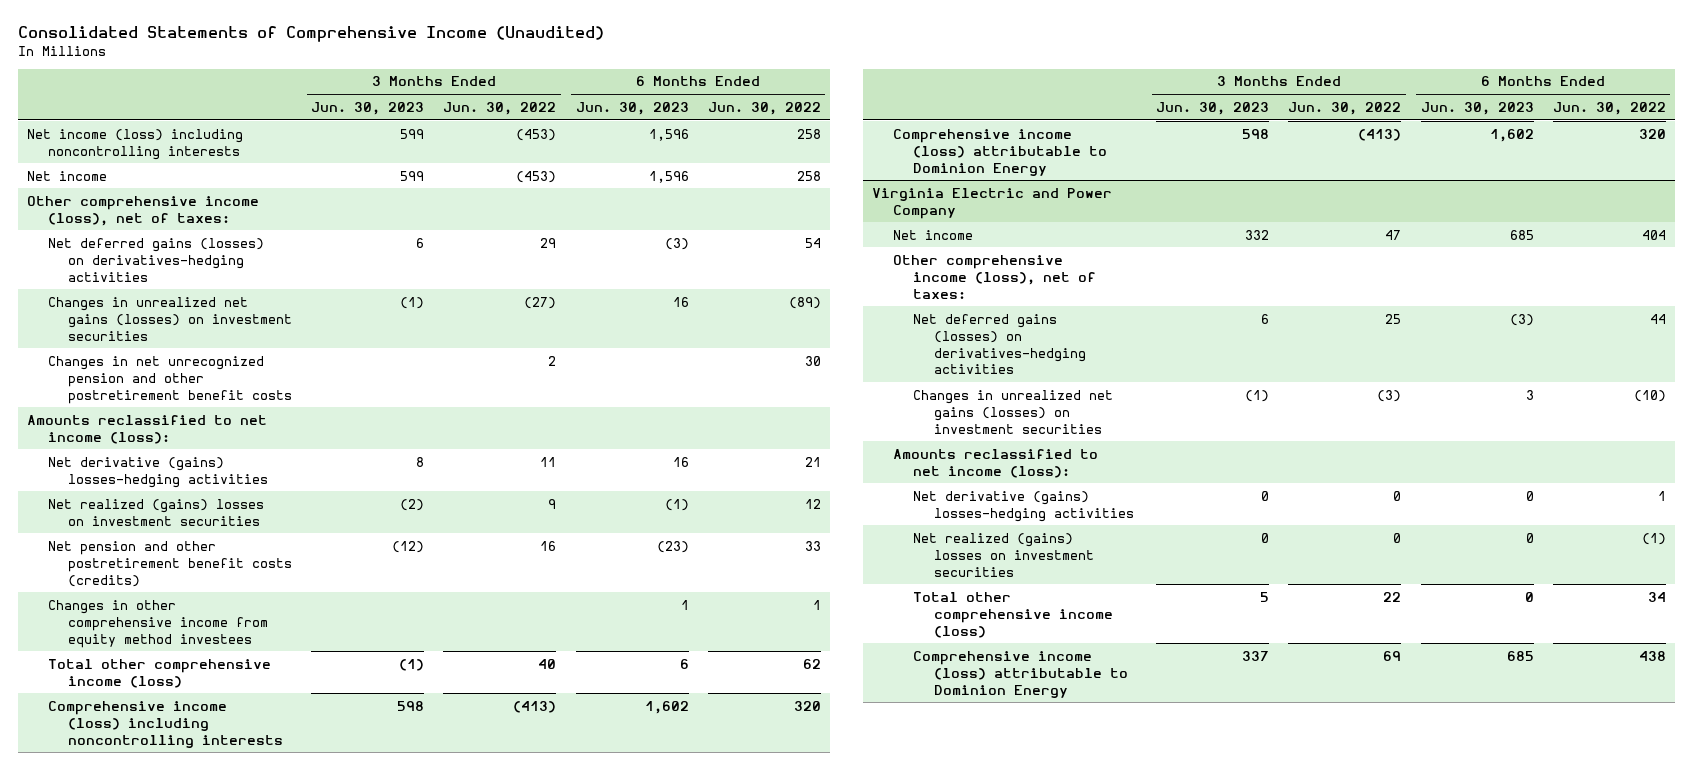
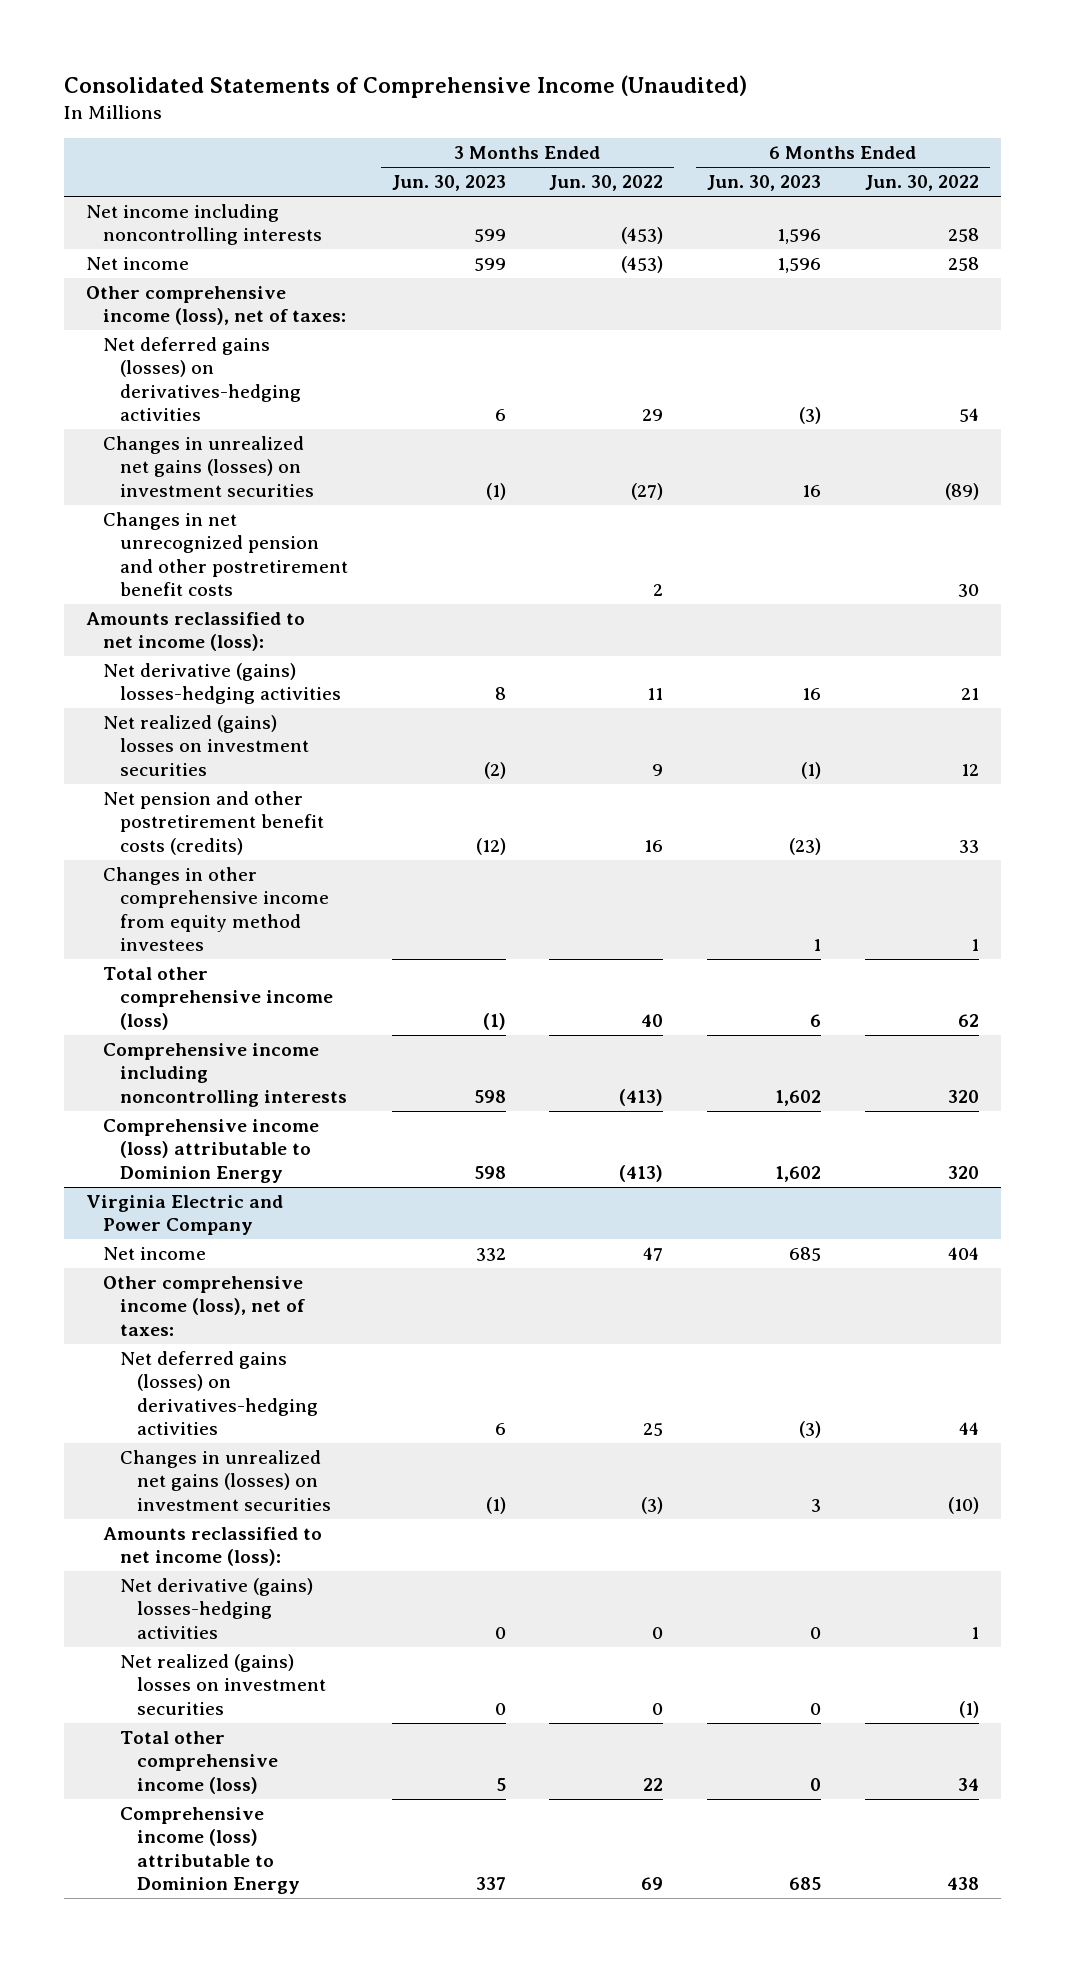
[27,128,244,160] Net income (loss) including noncontrolling interests -> [85,204,322,246] Net income including noncontrolling interests
[47,700,284,748] Comprehensive income (loss) including noncontrolling interests -> [102,1043,347,1107] Comprehensive income including noncontrolling interests

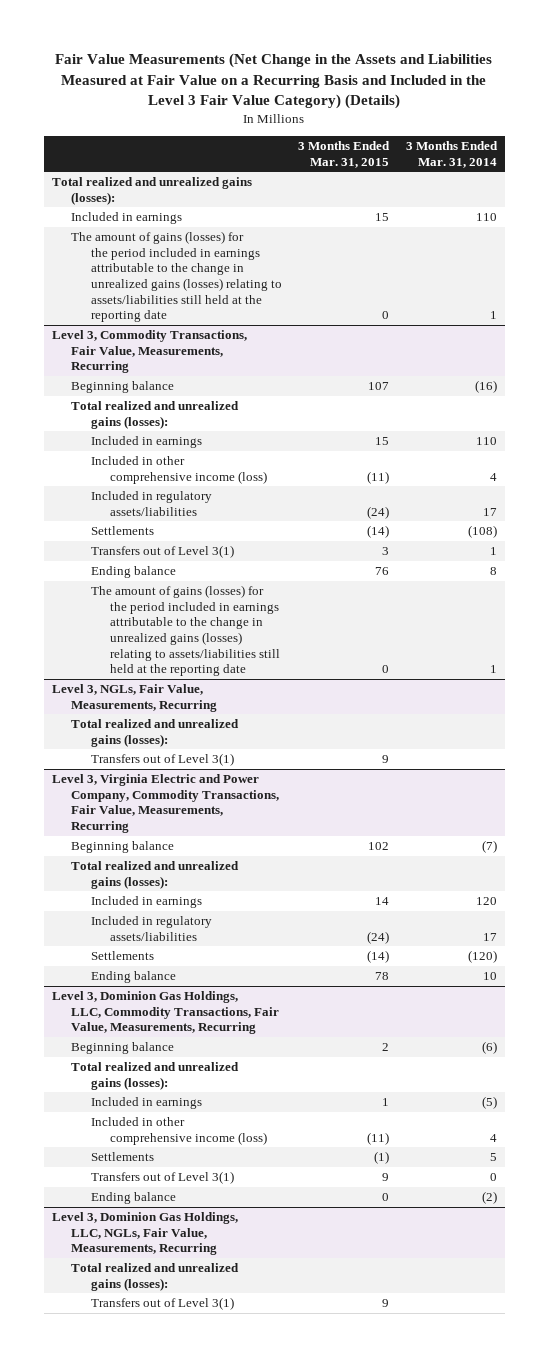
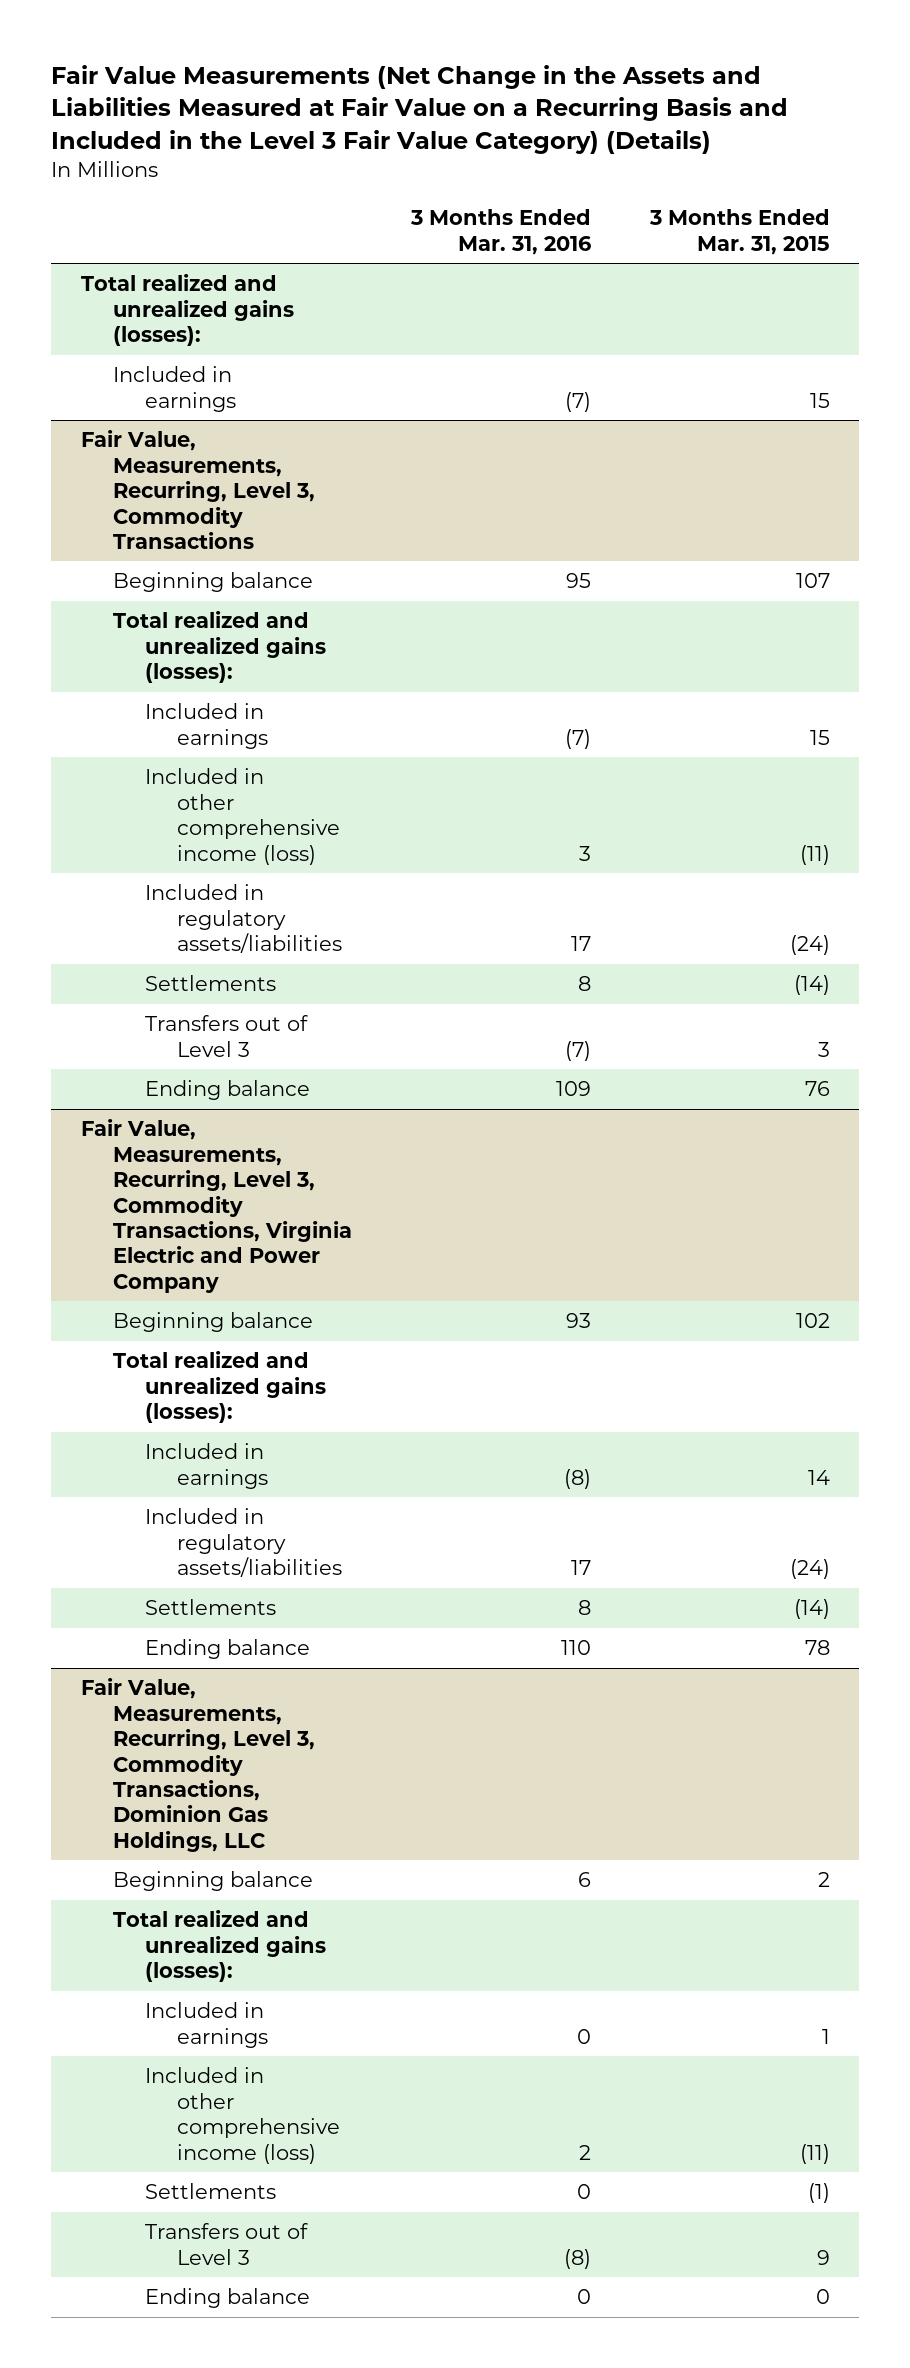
[405,141,498,168] 3 Months Ended Mar. 31, 2014 -> none
none -> [409,209,591,255] 3 Months Ended Mar. 31, 2016
[71,231,282,323] The amount of gains (losses) for the period included in earnings attributable to the change in unrealized gains (losses) relating to assets/liabilities still held at the reporting date -> none
[51,330,247,374] Level 3, Commodity Transactions, Fair Value, Measurements, Recurring -> [80,430,315,549] Fair Value, Measurements, Recurring, Level 3, Commodity Transactions
[90,545,234,559] Transfers out of Level 3(1) -> [144,1015,308,1057] Transfers out of Level 3
[90,585,281,677] The amount of gains (losses) for the period included in earnings attributable to the change in unrealized gains (losses) relating to assets/liabilities still held at the reporting date -> none
[51,684,218,712] Level 3, NGLs, Fair Value, Measurements, Recurring -> none
[71,719,240,747] Total realized and unrealized gains (losses): -> none
[90,753,234,767] Transfers out of Level 3(1) -> none
[51,774,280,834] Level 3, Virginia Electric and Power Company, Commodity Transactions, Fair Value, Measurements, Recurring -> [80,1119,352,1293] Fair Value, Measurements, Recurring, Level 3, Commodity Transactions, Virginia Electric and Power Company
[51,991,280,1035] Level 3, Dominion Gas Holdings, LLC, Commodity Transactions, Fair Value, Measurements, Recurring -> [80,1678,315,1852] Fair Value, Measurements, Recurring, Level 3, Commodity Transactions, Dominion Gas Holdings, LLC
[90,1171,234,1185] Transfers out of Level 3(1) -> [144,2223,308,2265] Transfers out of Level 3
[51,1212,238,1256] Level 3, Dominion Gas Holdings, LLC, NGLs, Fair Value, Measurements, Recurring -> none
[71,1263,240,1291] Total realized and unrealized gains (losses): -> none
[90,1297,234,1311] Transfers out of Level 3(1) -> none

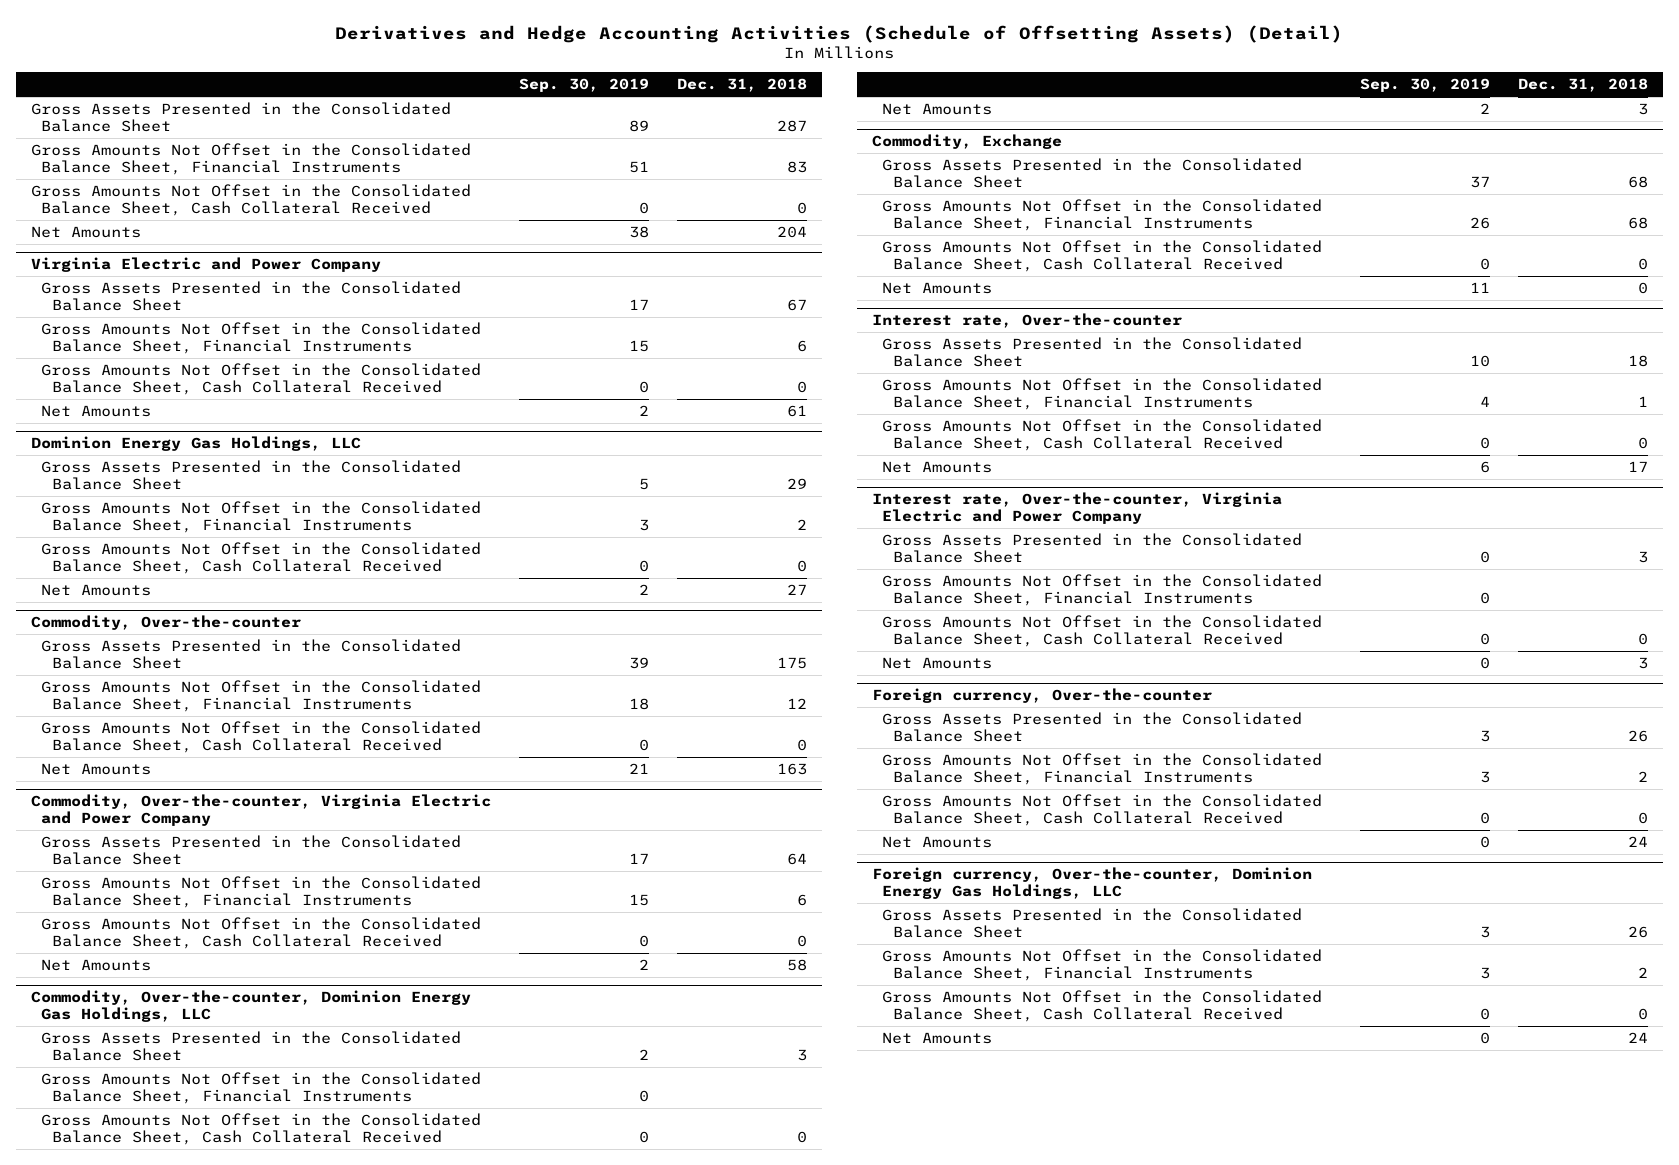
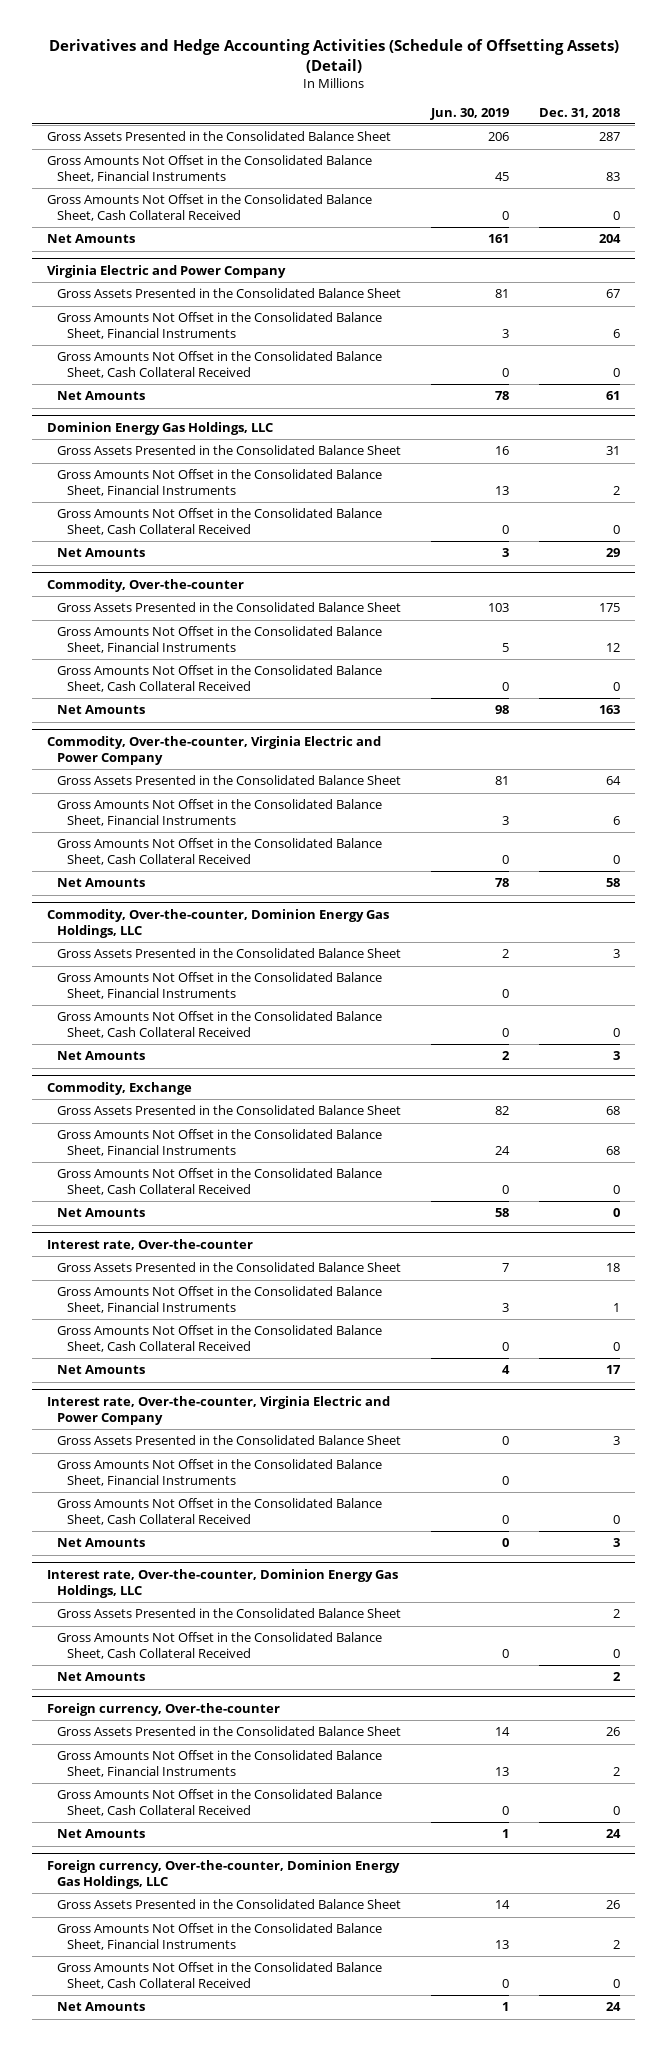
[518,78,649,93] Sep. 30, 2019 -> none
none -> [430,107,510,120] Jun. 30, 2019
[787,477,808,489] 29 -> [606,446,621,456] 31
[787,583,808,595] 27 -> [606,548,621,558] 29
none -> [46,1569,398,1599] Interest rate, Over-the-counter, Dominion Energy Gas Holdings, LLC
none -> [57,1608,402,1619] Gross Assets Presented in the Consolidated Balance Sheet
none -> [57,1632,383,1660] Gross Amounts Not Offset in the Consolidated Balance Sheet, Cash Collateral Received
none -> [57,1672,146,1682] Net Amounts

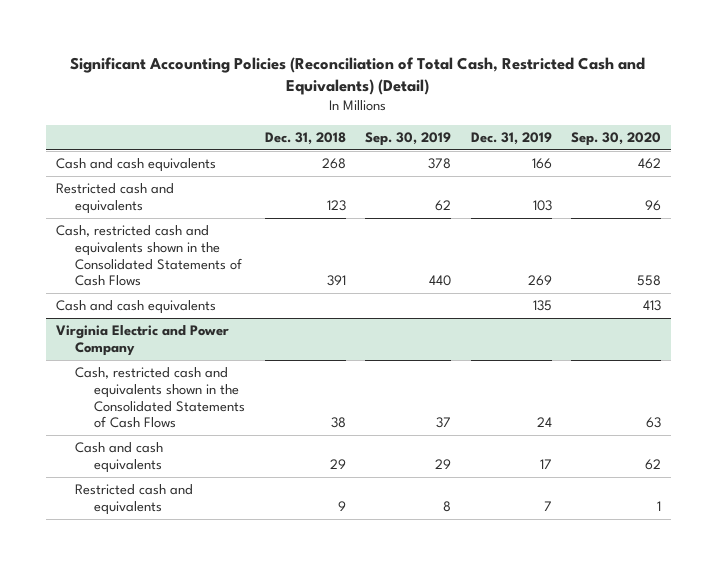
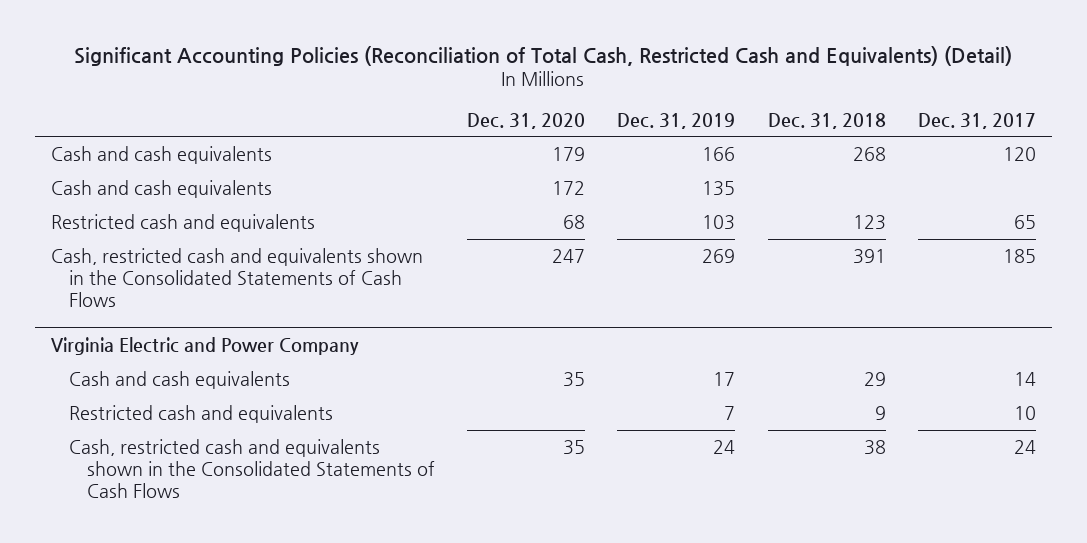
[365,131,452,146] Sep. 30, 2019 -> none
[571,131,662,146] Sep. 30, 2020 -> none
none -> [467,112,586,129] Dec. 31, 2020
none -> [917,112,1036,129] Dec. 31, 2017
[55,300,216,315] Cash and cash equivalents -> [51,180,273,199] Cash and cash equivalents
[74,367,245,429] Cash, restricted cash and equivalents shown in the Consolidated Statements of Cash Flows -> [68,439,435,498] Cash, restricted cash and equivalents shown in the Consolidated Statements of Cash Flows

